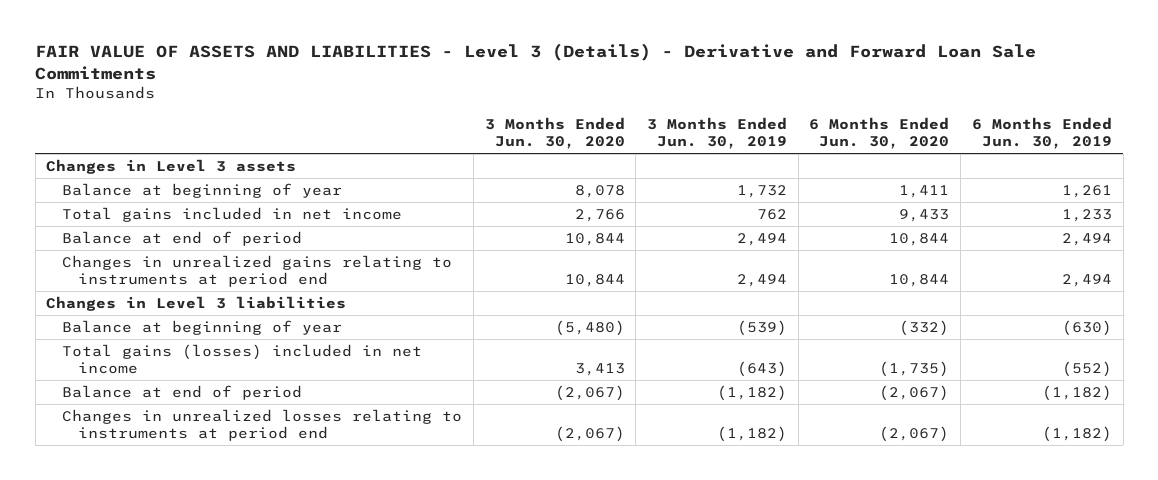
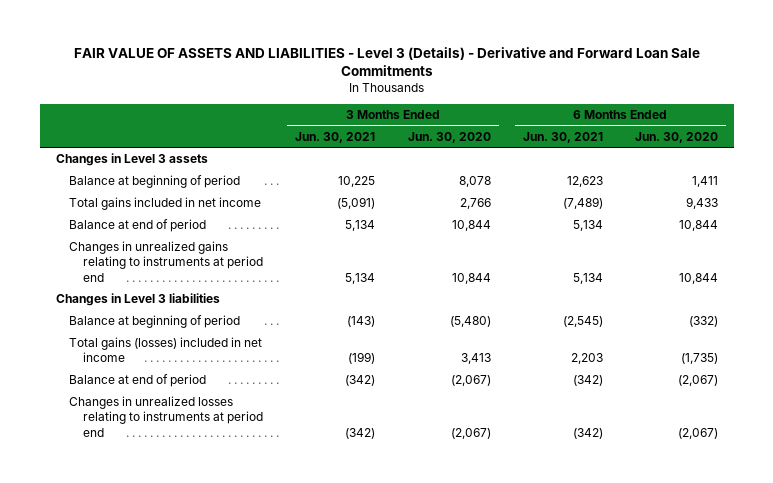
[646,116,787,149] 3 Months Ended Jun. 30, 2019 -> none
[971,116,1112,149] 6 Months Ended Jun. 30, 2019 -> none
none -> [295,131,376,143] Jun. 30, 2021
none -> [522,131,603,143] Jun. 30, 2021
[62,183,343,199] Balance at beginning of year -> [69,175,241,189] Balance at beginning of period
[62,320,343,336] Balance at beginning of year -> [69,315,241,329] Balance at beginning of period

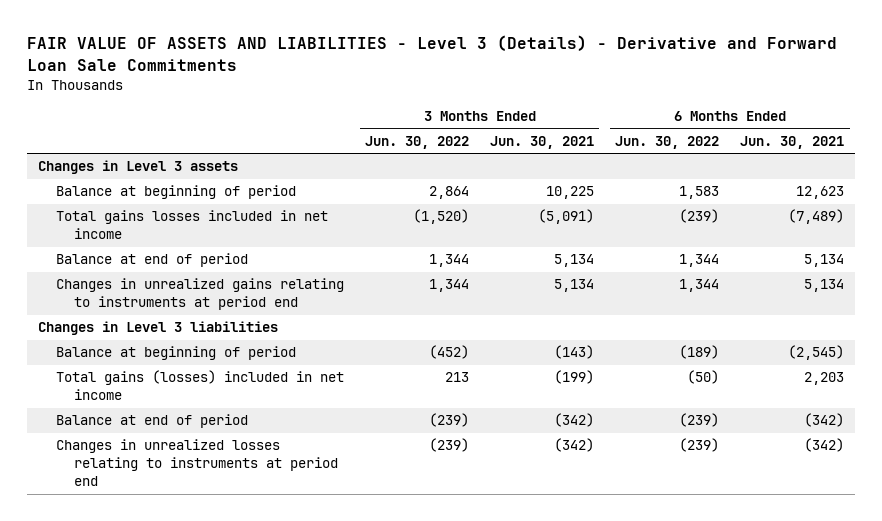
[407,131,491,143] Jun. 30, 2020 -> none
[634,131,718,143] Jun. 30, 2020 -> none
none -> [365,135,470,149] Jun. 30, 2022
none -> [615,135,720,149] Jun. 30, 2022
[69,197,262,211] Total gains included in net income -> [56,210,329,240] Total gains losses included in net income

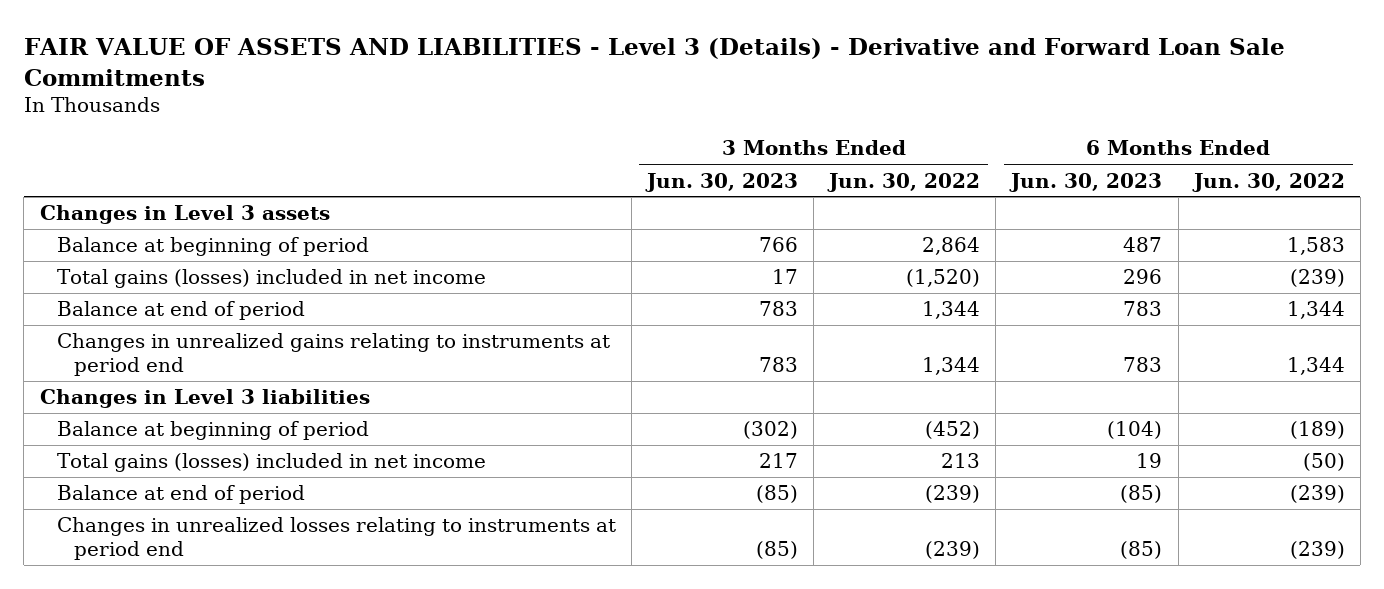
[490,135,595,149] Jun. 30, 2021 -> none
[740,135,845,149] Jun. 30, 2021 -> none
none -> [644,172,798,192] Jun. 30, 2023
none -> [1009,172,1163,192] Jun. 30, 2023
[56,210,329,240] Total gains losses included in net income -> [56,269,486,289] Total gains (losses) included in net income

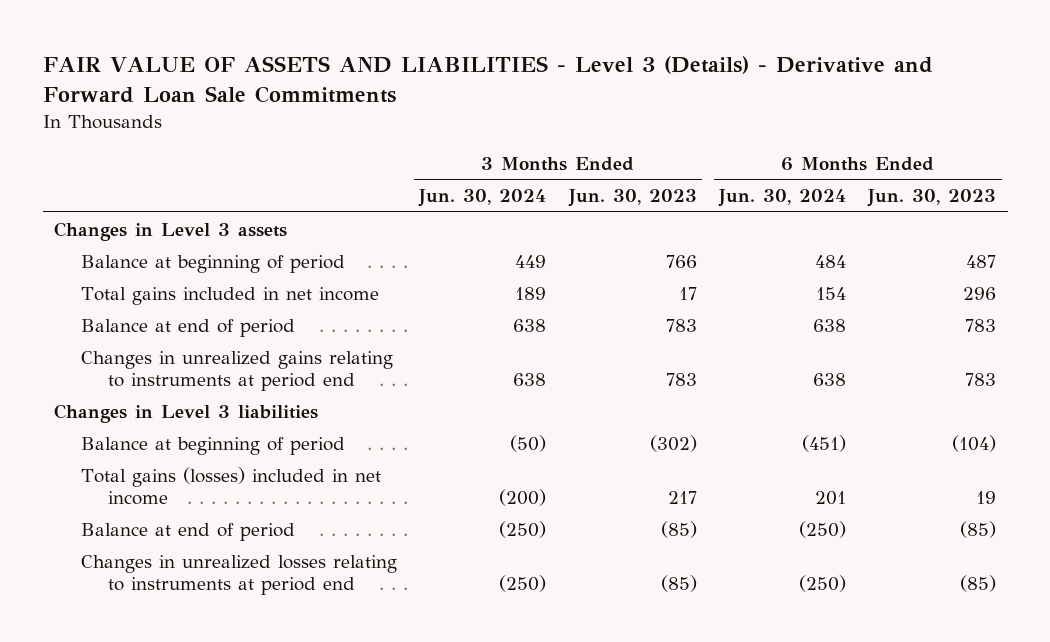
[827,172,981,192] Jun. 30, 2022 -> none
[1191,172,1345,192] Jun. 30, 2022 -> none
none -> [418,189,547,208] Jun. 30, 2024
none -> [718,189,847,208] Jun. 30, 2024
[56,269,486,289] Total gains (losses) included in net income -> [81,286,380,305] Total gains included in net income

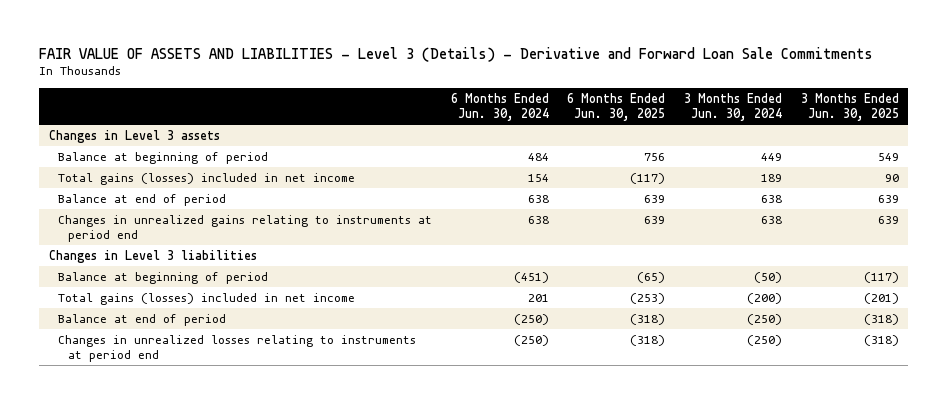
[567,189,697,208] Jun. 30, 2023 -> none
[867,189,997,208] Jun. 30, 2023 -> none
none -> [567,92,666,121] 6 Months Ended Jun. 30, 2025
none -> [800,92,899,121] 3 Months Ended Jun. 30, 2025
[81,286,380,305] Total gains included in net income -> [58,173,356,186] Total gains (losses) included in net income

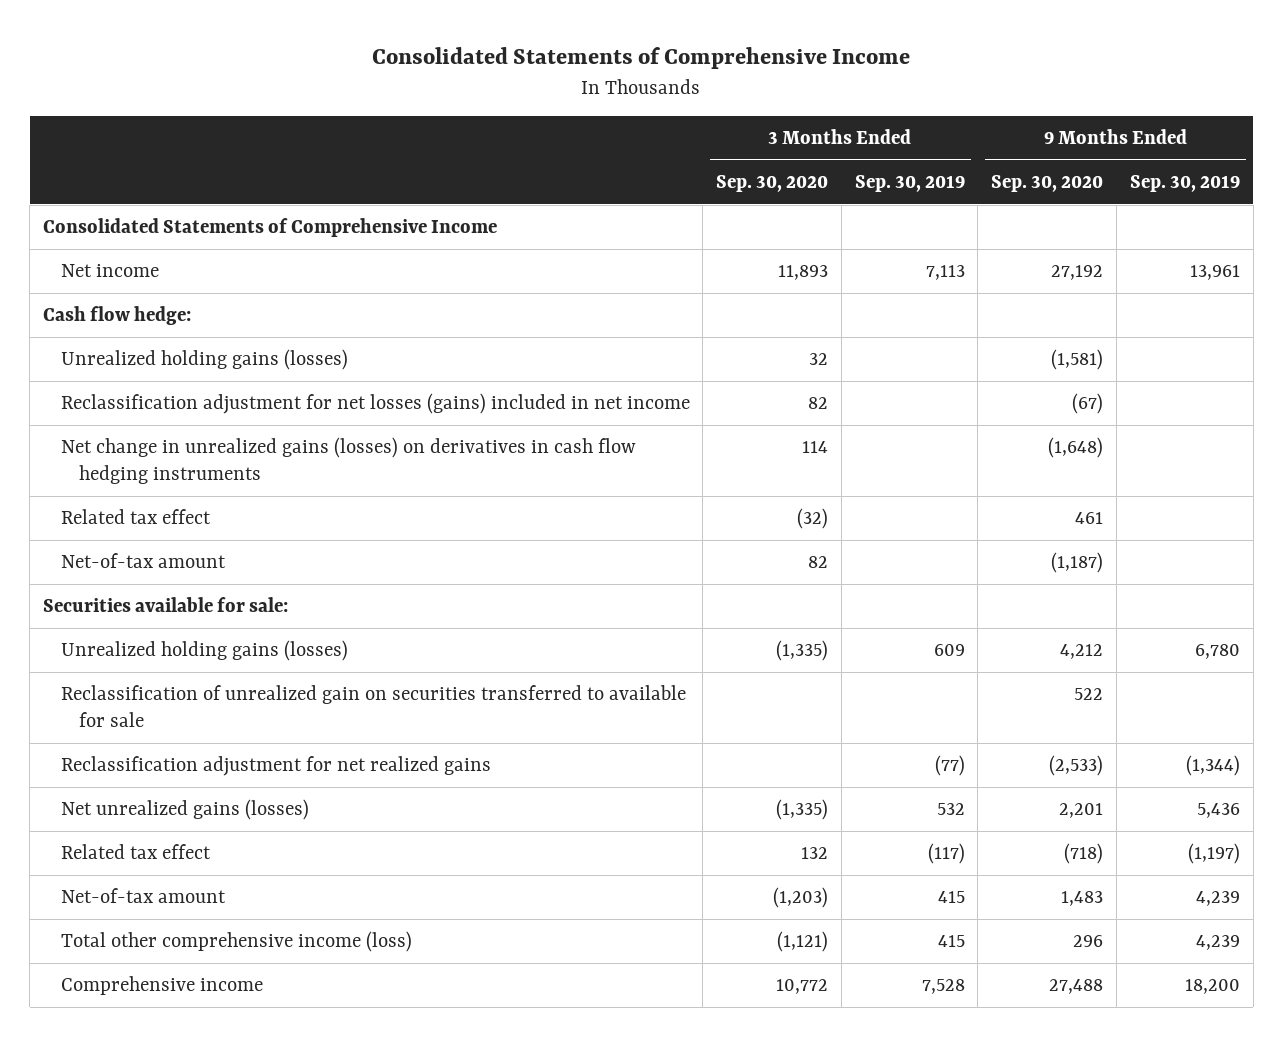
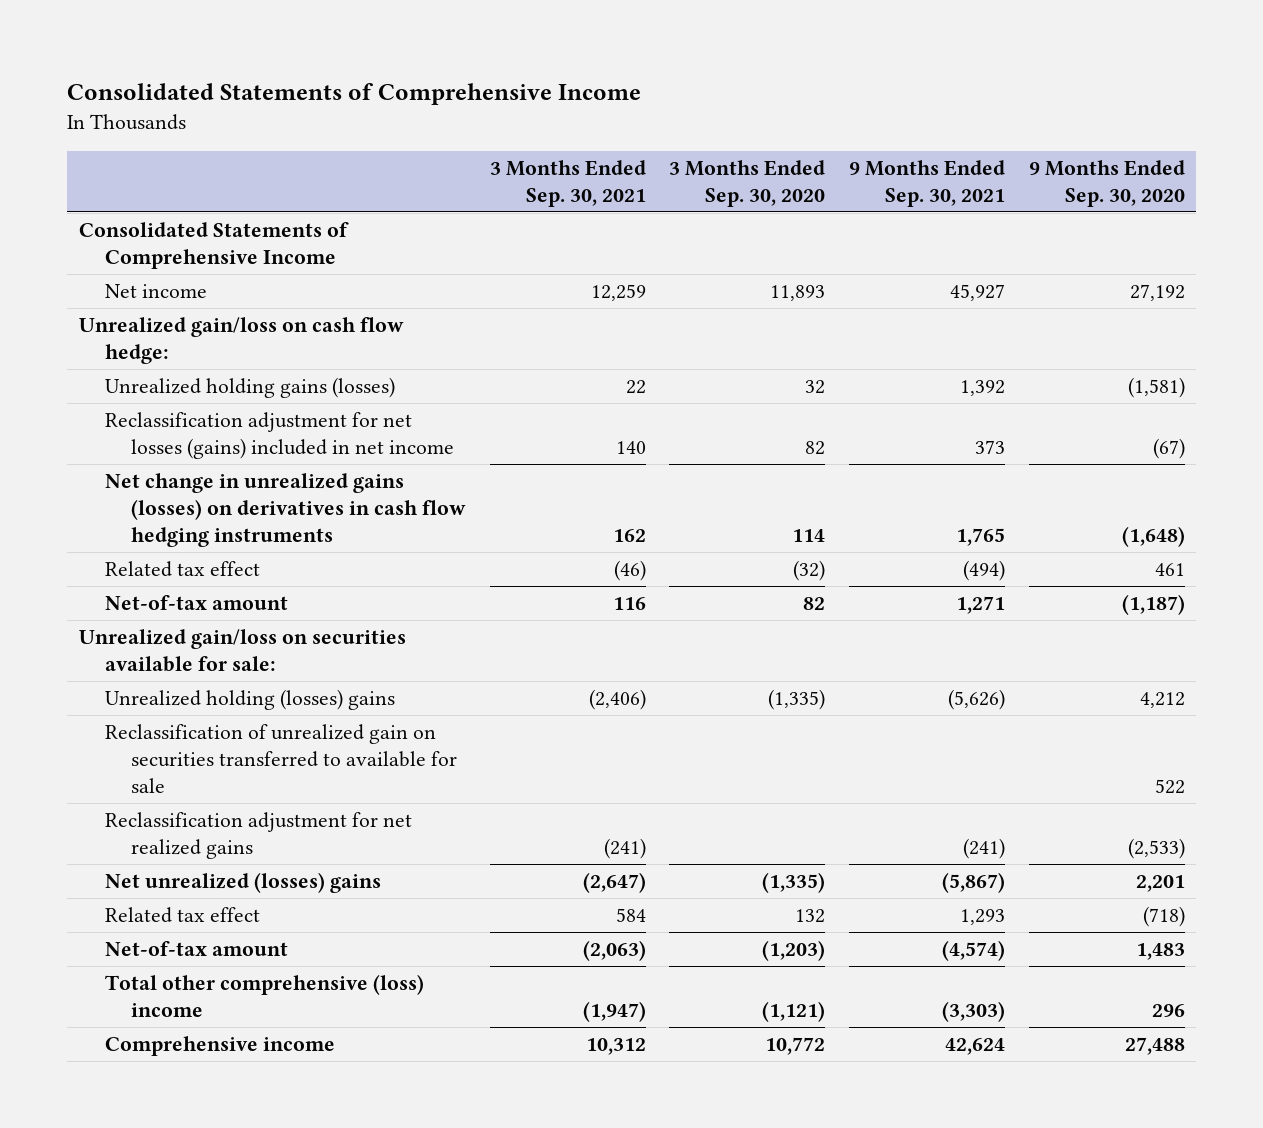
[854,174,965,192] Sep. 30, 2019 -> none
[1129,174,1240,192] Sep. 30, 2019 -> none
none -> [489,159,646,207] 3 Months Ended Sep. 30, 2021
none -> [848,159,1005,207] 9 Months Ended Sep. 30, 2021
[42,306,191,326] Cash flow hedge: -> [78,316,404,364] Unrealized gain/loss on cash flow hedge:
[42,597,288,613] Securities available for sale: -> [78,628,406,672] Unrealized gain/loss on securities available for sale:
[60,640,348,662] Unrealized holding gains (losses) -> [104,688,395,710] Unrealized holding (losses) gains
[60,799,309,821] Net unrealized gains (losses) -> [104,871,381,893] Net unrealized (losses) gains
[60,931,412,953] Total other comprehensive income (loss) -> [104,973,424,1017] Total other comprehensive (loss) income

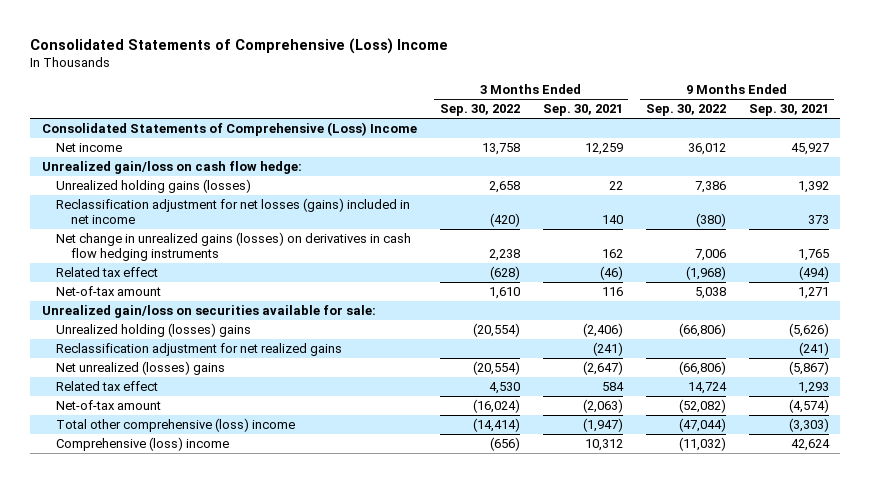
[66,83,641,106] Consolidated Statements of Comprehensive Income -> [30,38,449,55] Consolidated Statements of Comprehensive (Loss) Income
[669,159,826,207] 3 Months Ended Sep. 30, 2020 -> none
[1028,159,1185,207] 9 Months Ended Sep. 30, 2020 -> none
none -> [439,104,520,117] Sep. 30, 2022
none -> [645,104,726,117] Sep. 30, 2022
[78,221,349,269] Consolidated Statements of Comprehensive Income -> [41,122,417,137] Consolidated Statements of Comprehensive (Loss) Income
[104,723,458,793] Reclassification of unrealized gain on securities transferred to available for sale -> none
[104,1035,335,1056] Comprehensive income -> [56,437,230,452] Comprehensive (loss) income

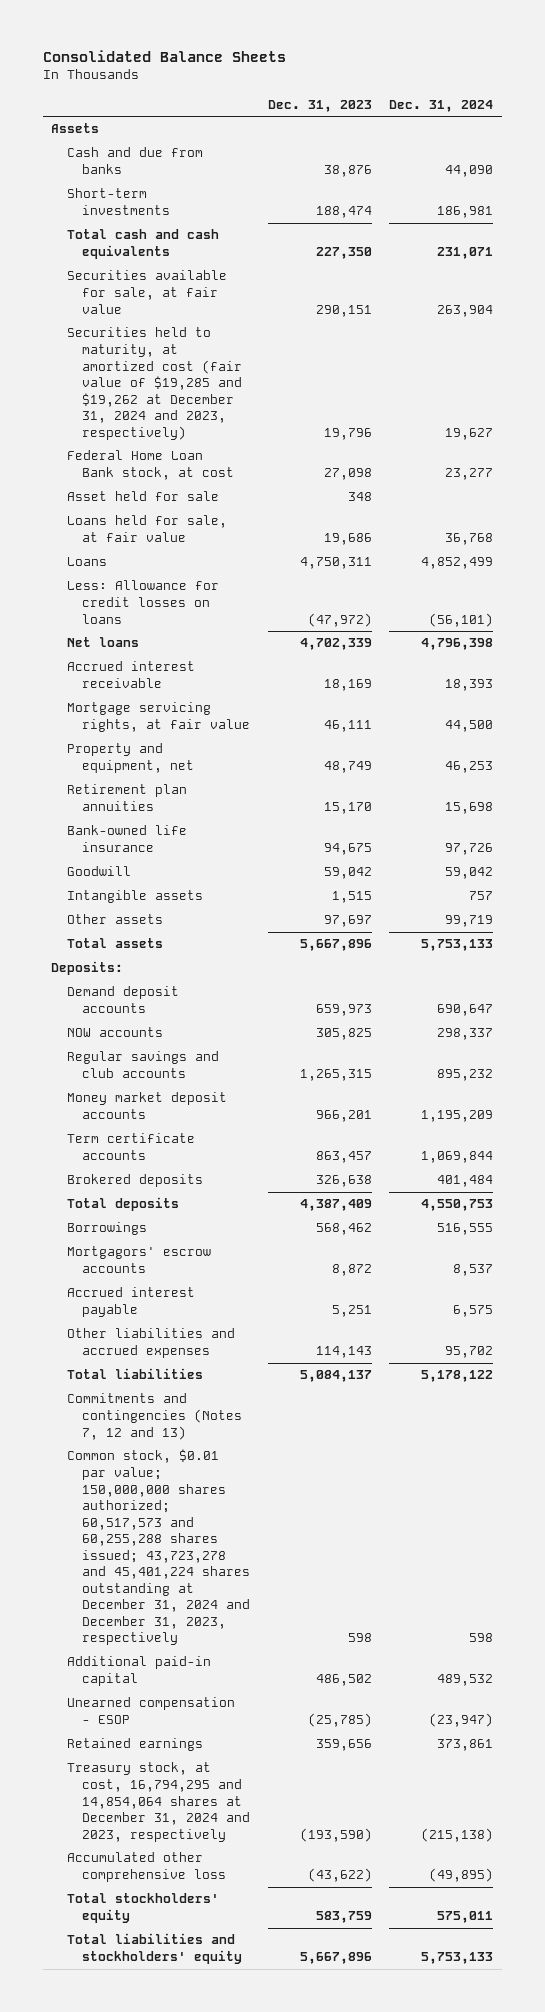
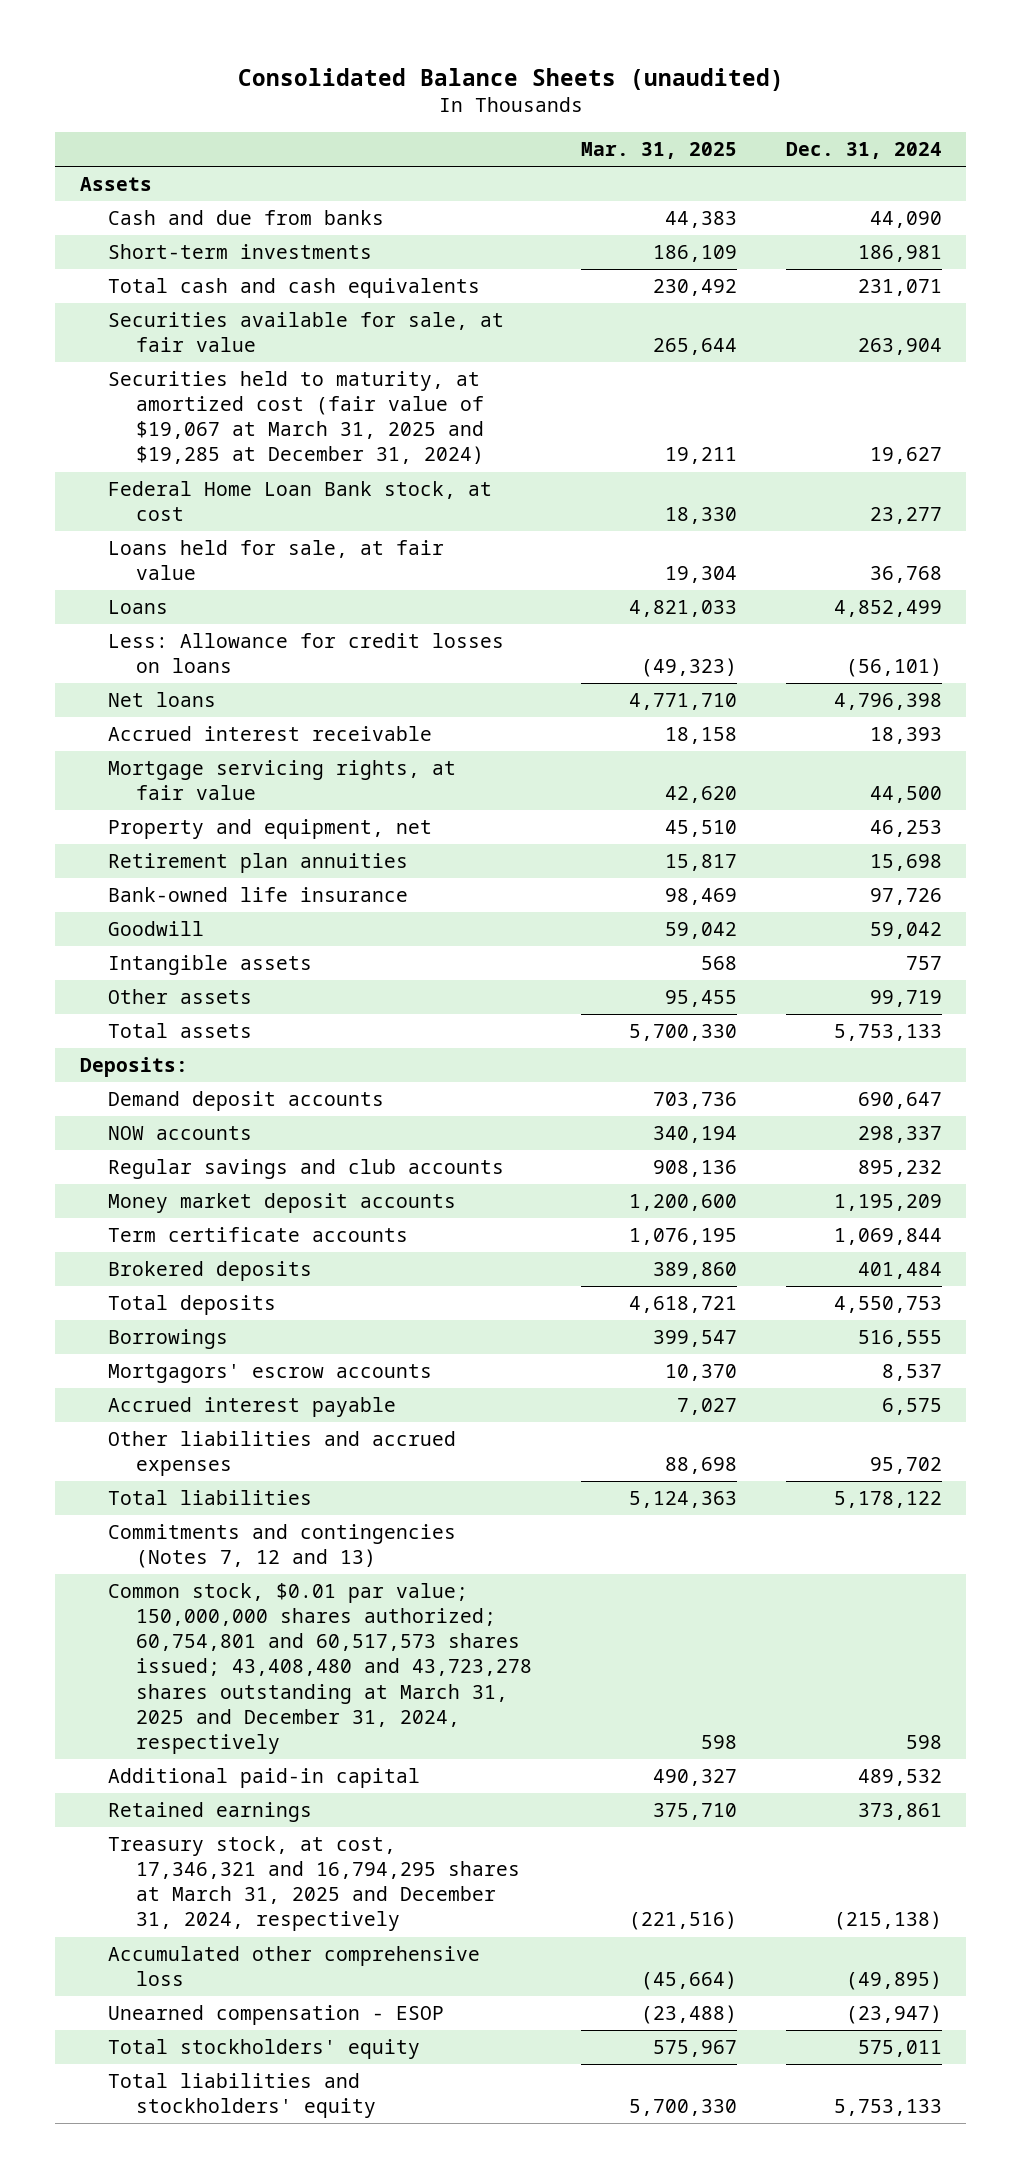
[42,50,286,63] Consolidated Balance Sheets -> [237,67,784,91] Consolidated Balance Sheets (unaudited)
[267,99,372,112] Dec. 31, 2023 -> none
none -> [581,142,738,160] Mar. 31, 2025
[66,327,243,440] Securities held to maturity, at amortized cost (fair value of $19,285 and $19,262 at December 31, 2024 and 2023, respectively) -> [107,371,485,465] Securities held to maturity, at amortized cost (fair value of $19,067 at March 31, 2025 and $19,285 at December 31, 2024)
[66,491,219,502] Asset held for sale -> none
[66,1449,251,1646] Common stock, $0.01 par value; 150,000,000 shares authorized; 60,517,573 and 60,255,288 shares issued; 43,723,278 and 45,401,224 shares outstanding at December 31, 2024 and December 31, 2023, respectively -> [107,1583,533,1754] Common stock, $0.01 par value; 150,000,000 shares authorized; 60,754,801 and 60,517,573 shares issued; 43,408,480 and 43,723,278 shares outstanding at March 31, 2025 and December 31, 2024, respectively
[66,1762,251,1842] Treasury stock, at cost, 16,794,295 and 14,854,064 shares at December 31, 2024 and 2023, respectively -> [107,1836,521,1932] Treasury stock, at cost, 17,346,321 and 16,794,295 shares at March 31, 2025 and December 31, 2024, respectively
[66,1697,235,1725] Unearned compensation - ESOP -> [107,2005,444,2026] Unearned compensation - ESOP

